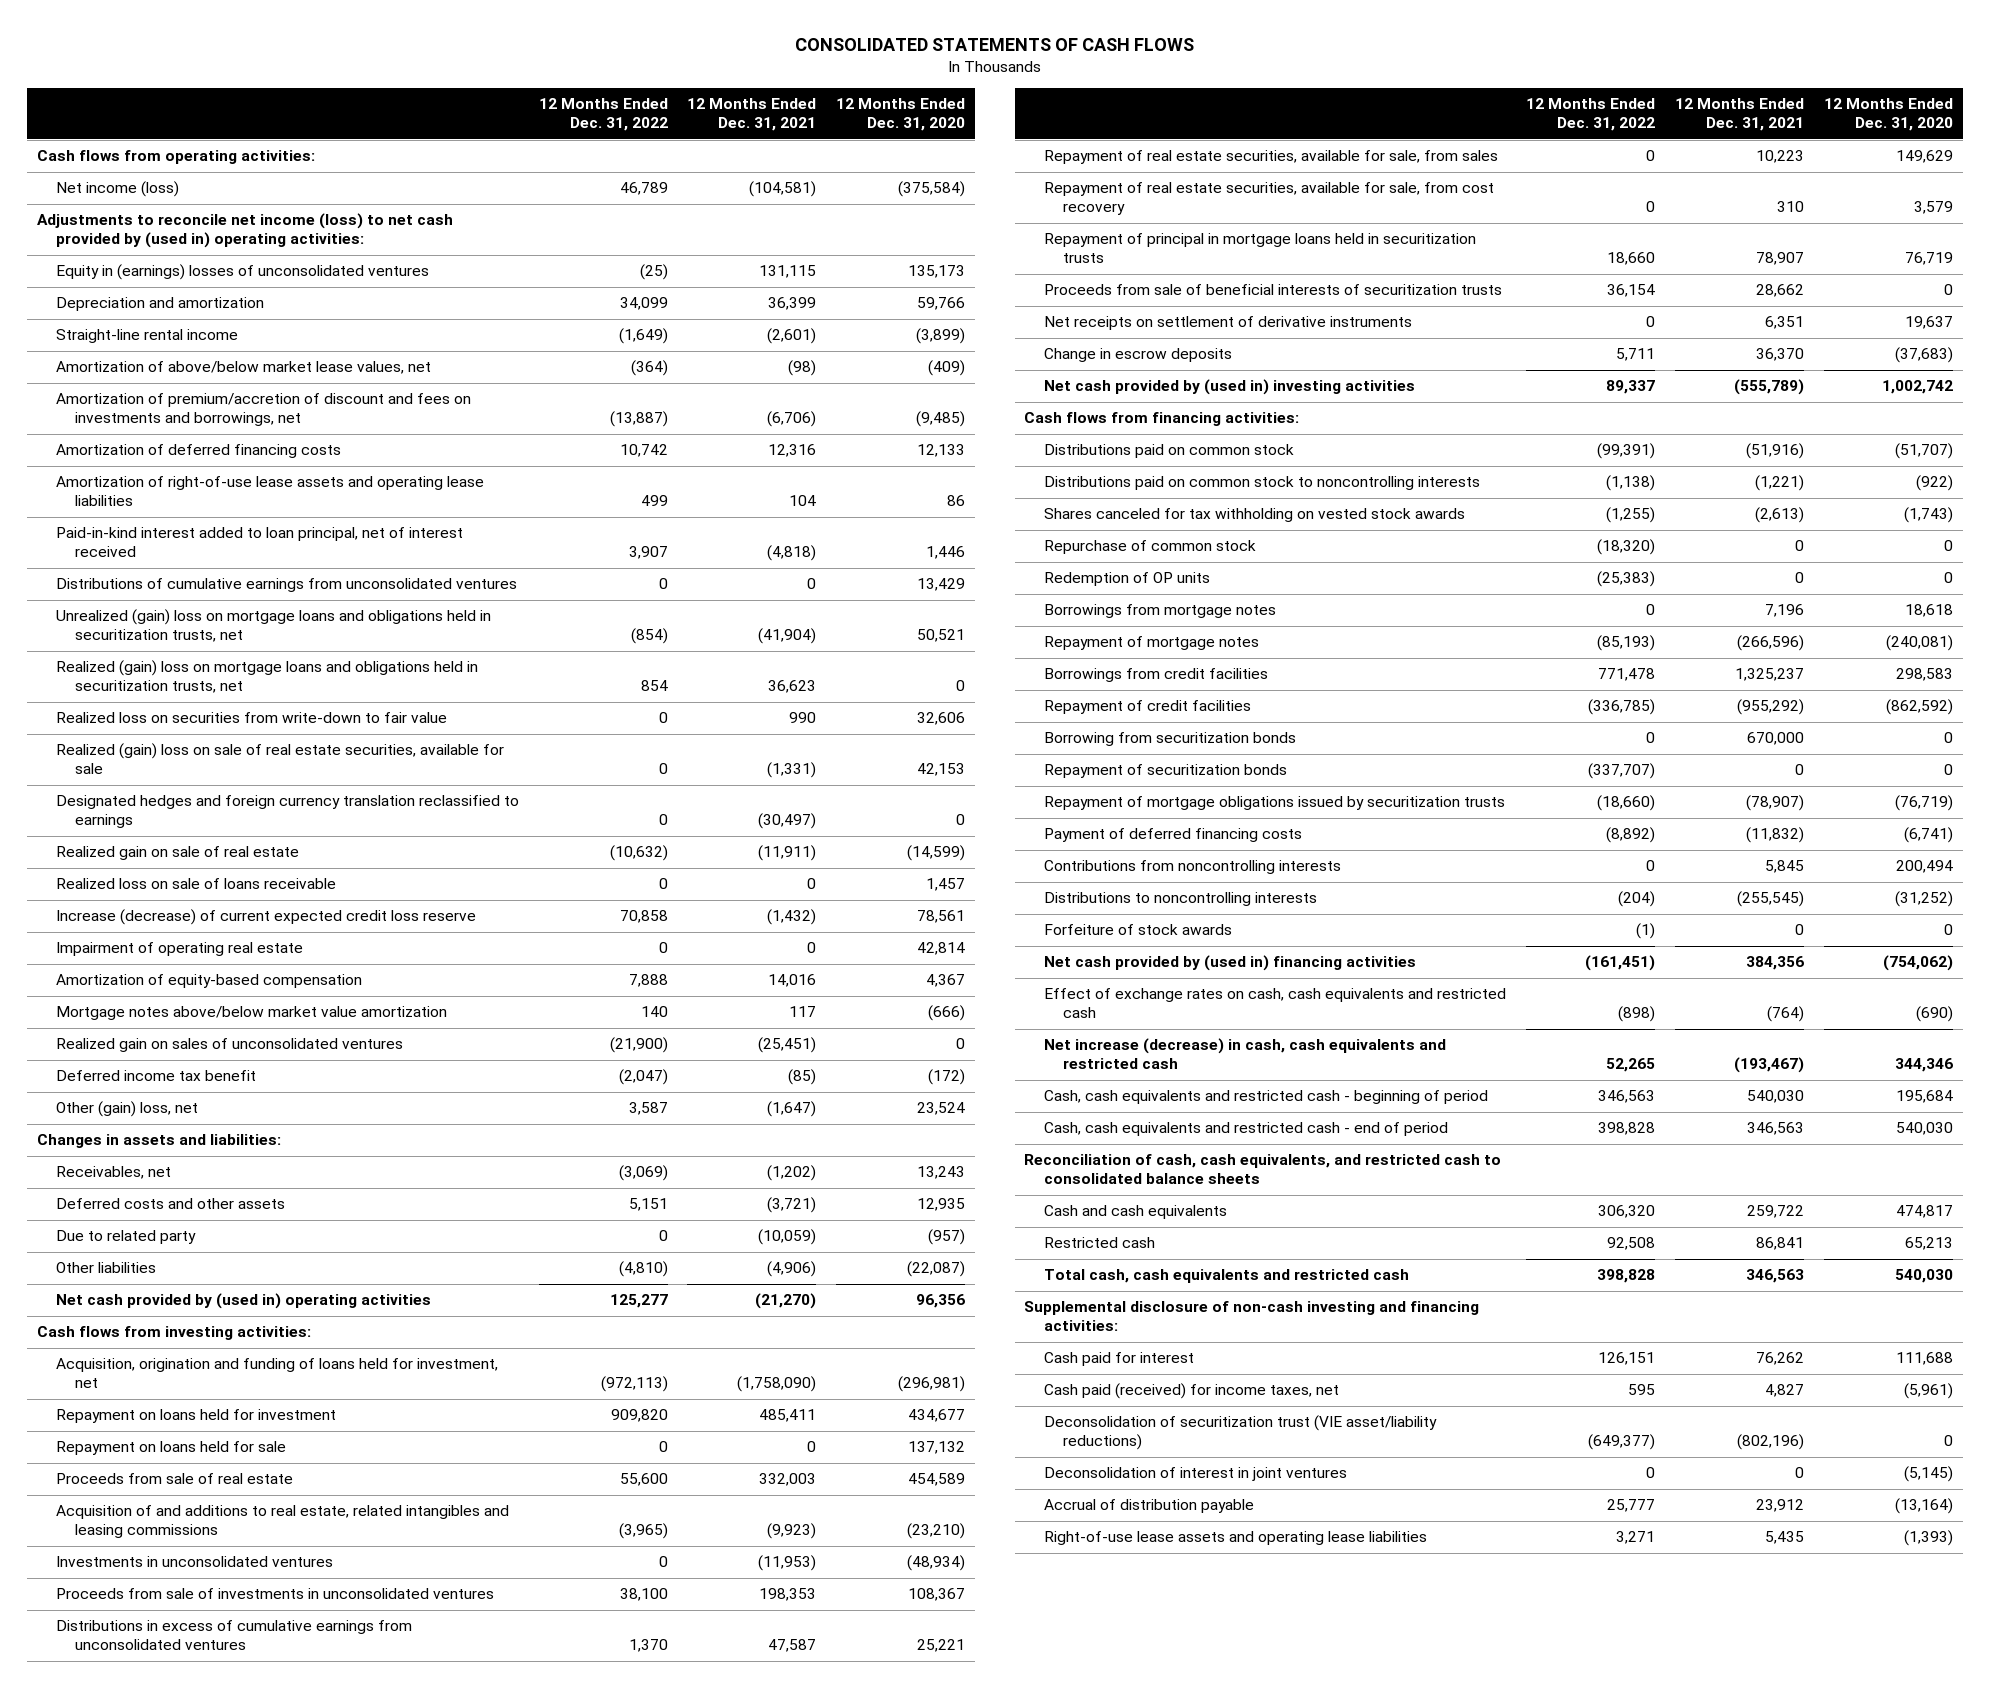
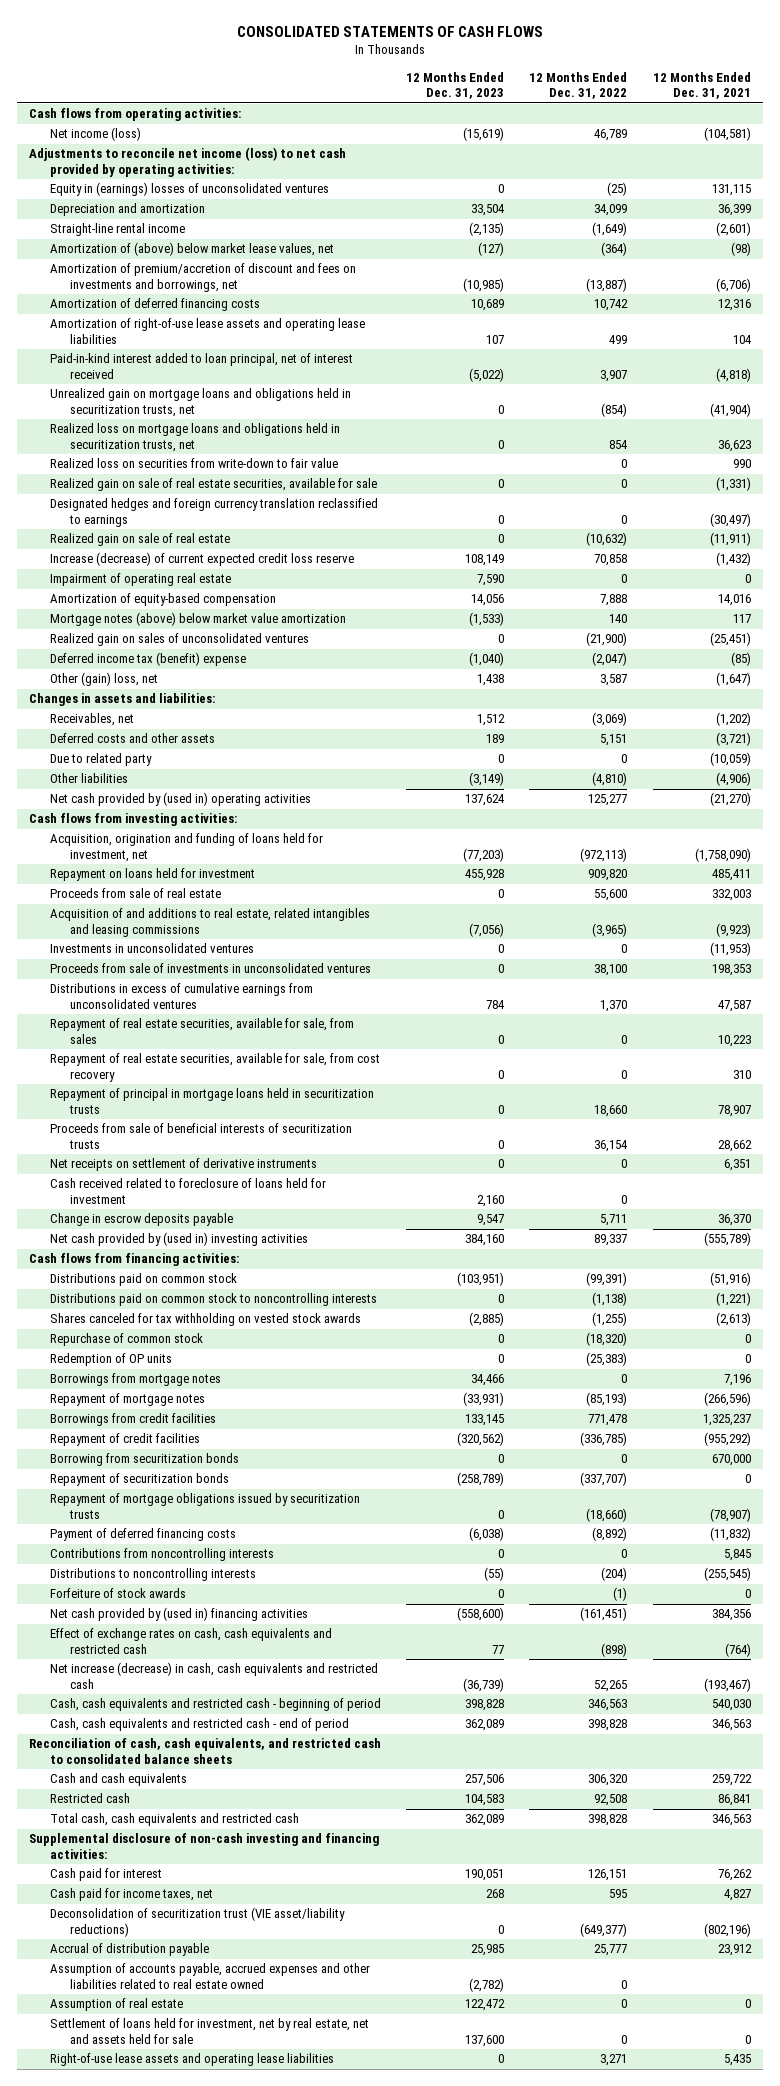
[836,98,966,132] 12 Months Ended Dec. 31, 2020 -> none
none -> [406,71,505,100] 12 Months Ended Dec. 31, 2023
[36,213,453,249] Adjustments to reconcile net income (loss) to net cash provided by (used in) operating activities: -> [29,147,347,178] Adjustments to reconcile net income (loss) to net cash provided by operating activities:
[55,361,431,375] Amortization of above/below market lease values, net -> [49,242,334,257] Amortization of (above) below market lease values, net
[55,578,517,593] Distributions of cumulative earnings from unconsolidated ventures -> none
[55,609,491,643] Unrealized (gain) loss on mortgage loans and obligations held in securitization trusts, net -> [49,388,351,418] Unrealized gain on mortgage loans and obligations held in securitization trusts, net
[55,660,478,694] Realized (gain) loss on mortgage loans and obligations held in securitization trusts, net -> [49,423,340,453] Realized loss on mortgage loans and obligations held in securitization trusts, net
[55,743,504,775] Realized (gain) loss on sale of real estate securities, available for sale -> [49,478,377,492] Realized gain on sale of real estate securities, available for sale
[55,878,336,890] Realized loss on sale of loans receivable -> none
[55,1006,447,1021] Mortgage notes above/below market value amortization -> [49,612,346,627] Mortgage notes (above) below market value amortization
[55,1070,256,1082] Deferred income tax benefit -> [49,652,246,667] Deferred income tax (benefit) expense
[55,1441,286,1456] Repayment on loans held for sale -> none
none -> [49,1178,326,1205] Cash received related to foreclosure of loans held for investment
[1043,348,1232,363] Change in escrow deposits -> [49,1213,233,1227] Change in escrow deposits payable
[1043,1383,1339,1400] Cash paid (received) for income taxes, net -> [49,1888,213,1902] Cash paid for income taxes, net
[1043,1467,1347,1482] Deconsolidation of interest in joint ventures -> none
none -> [49,1963,370,1990] Assumption of accounts payable, accrued expenses and other liabilities related to real estate owned
none -> [49,1998,183,2012] Assumption of real estate
none -> [49,2018,369,2045] Settlement of loans held for investment, net by real estate, net and assets held for sale

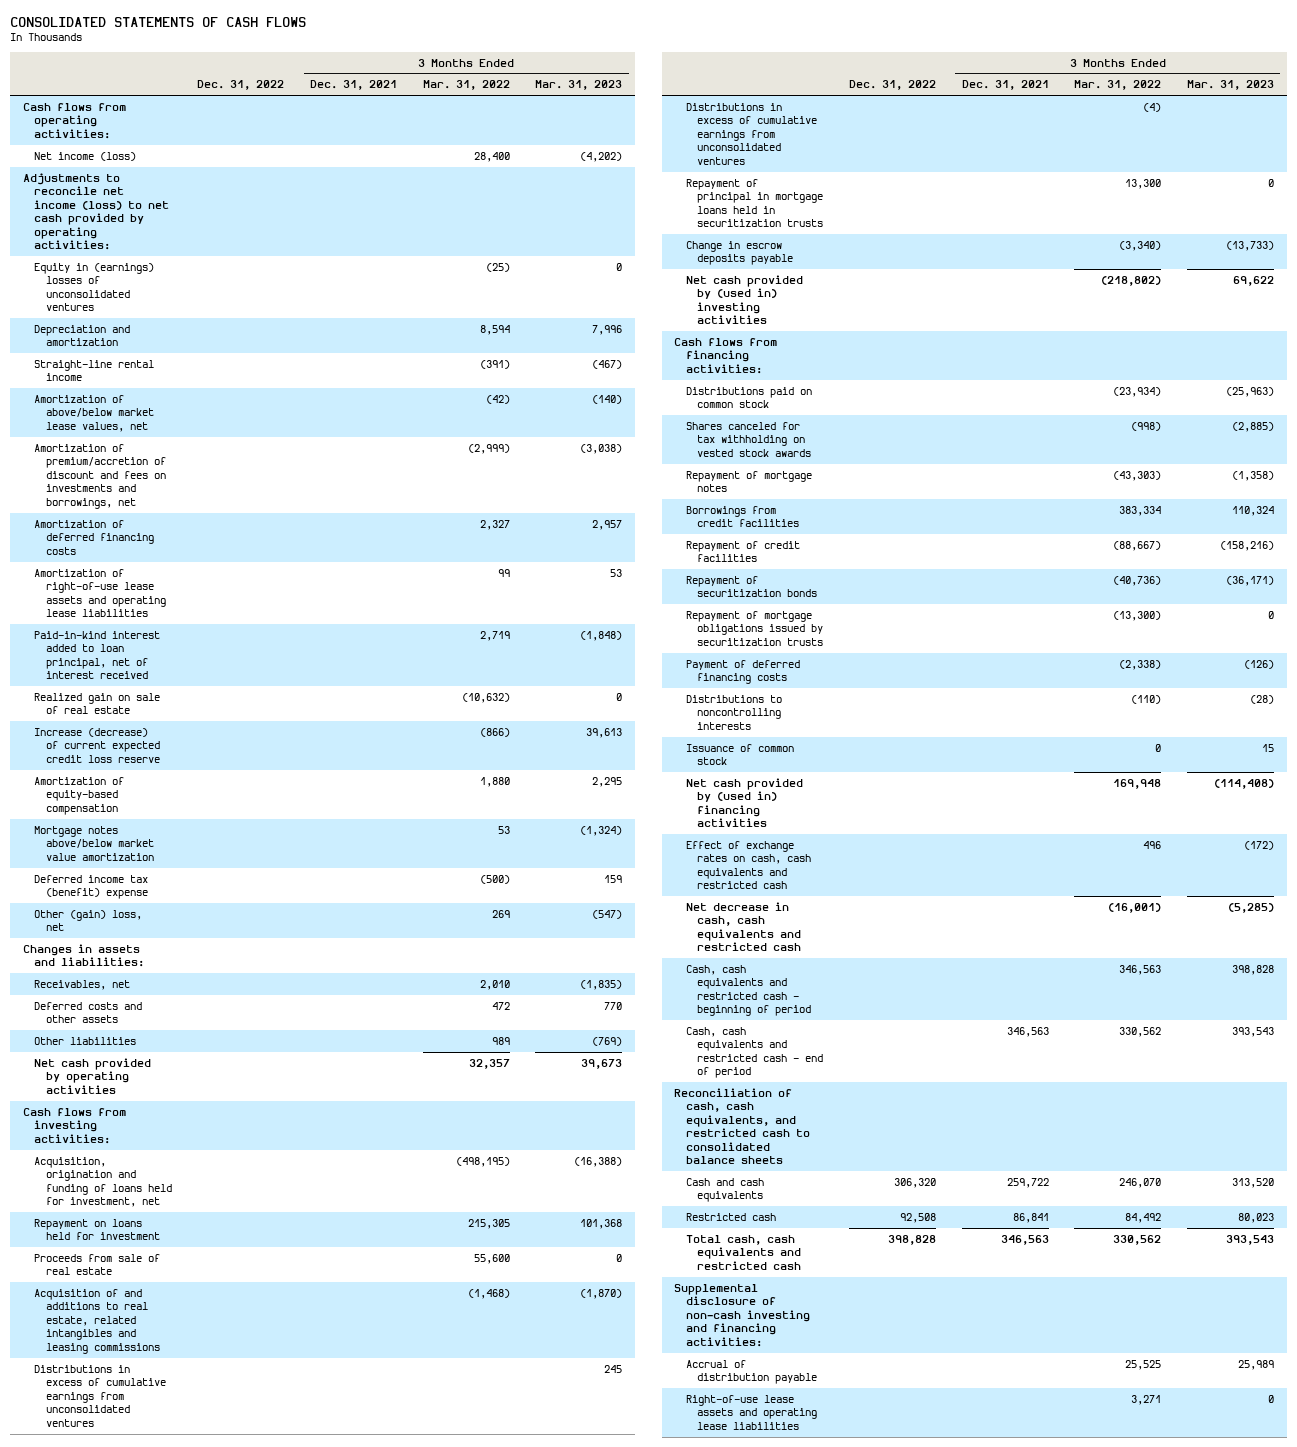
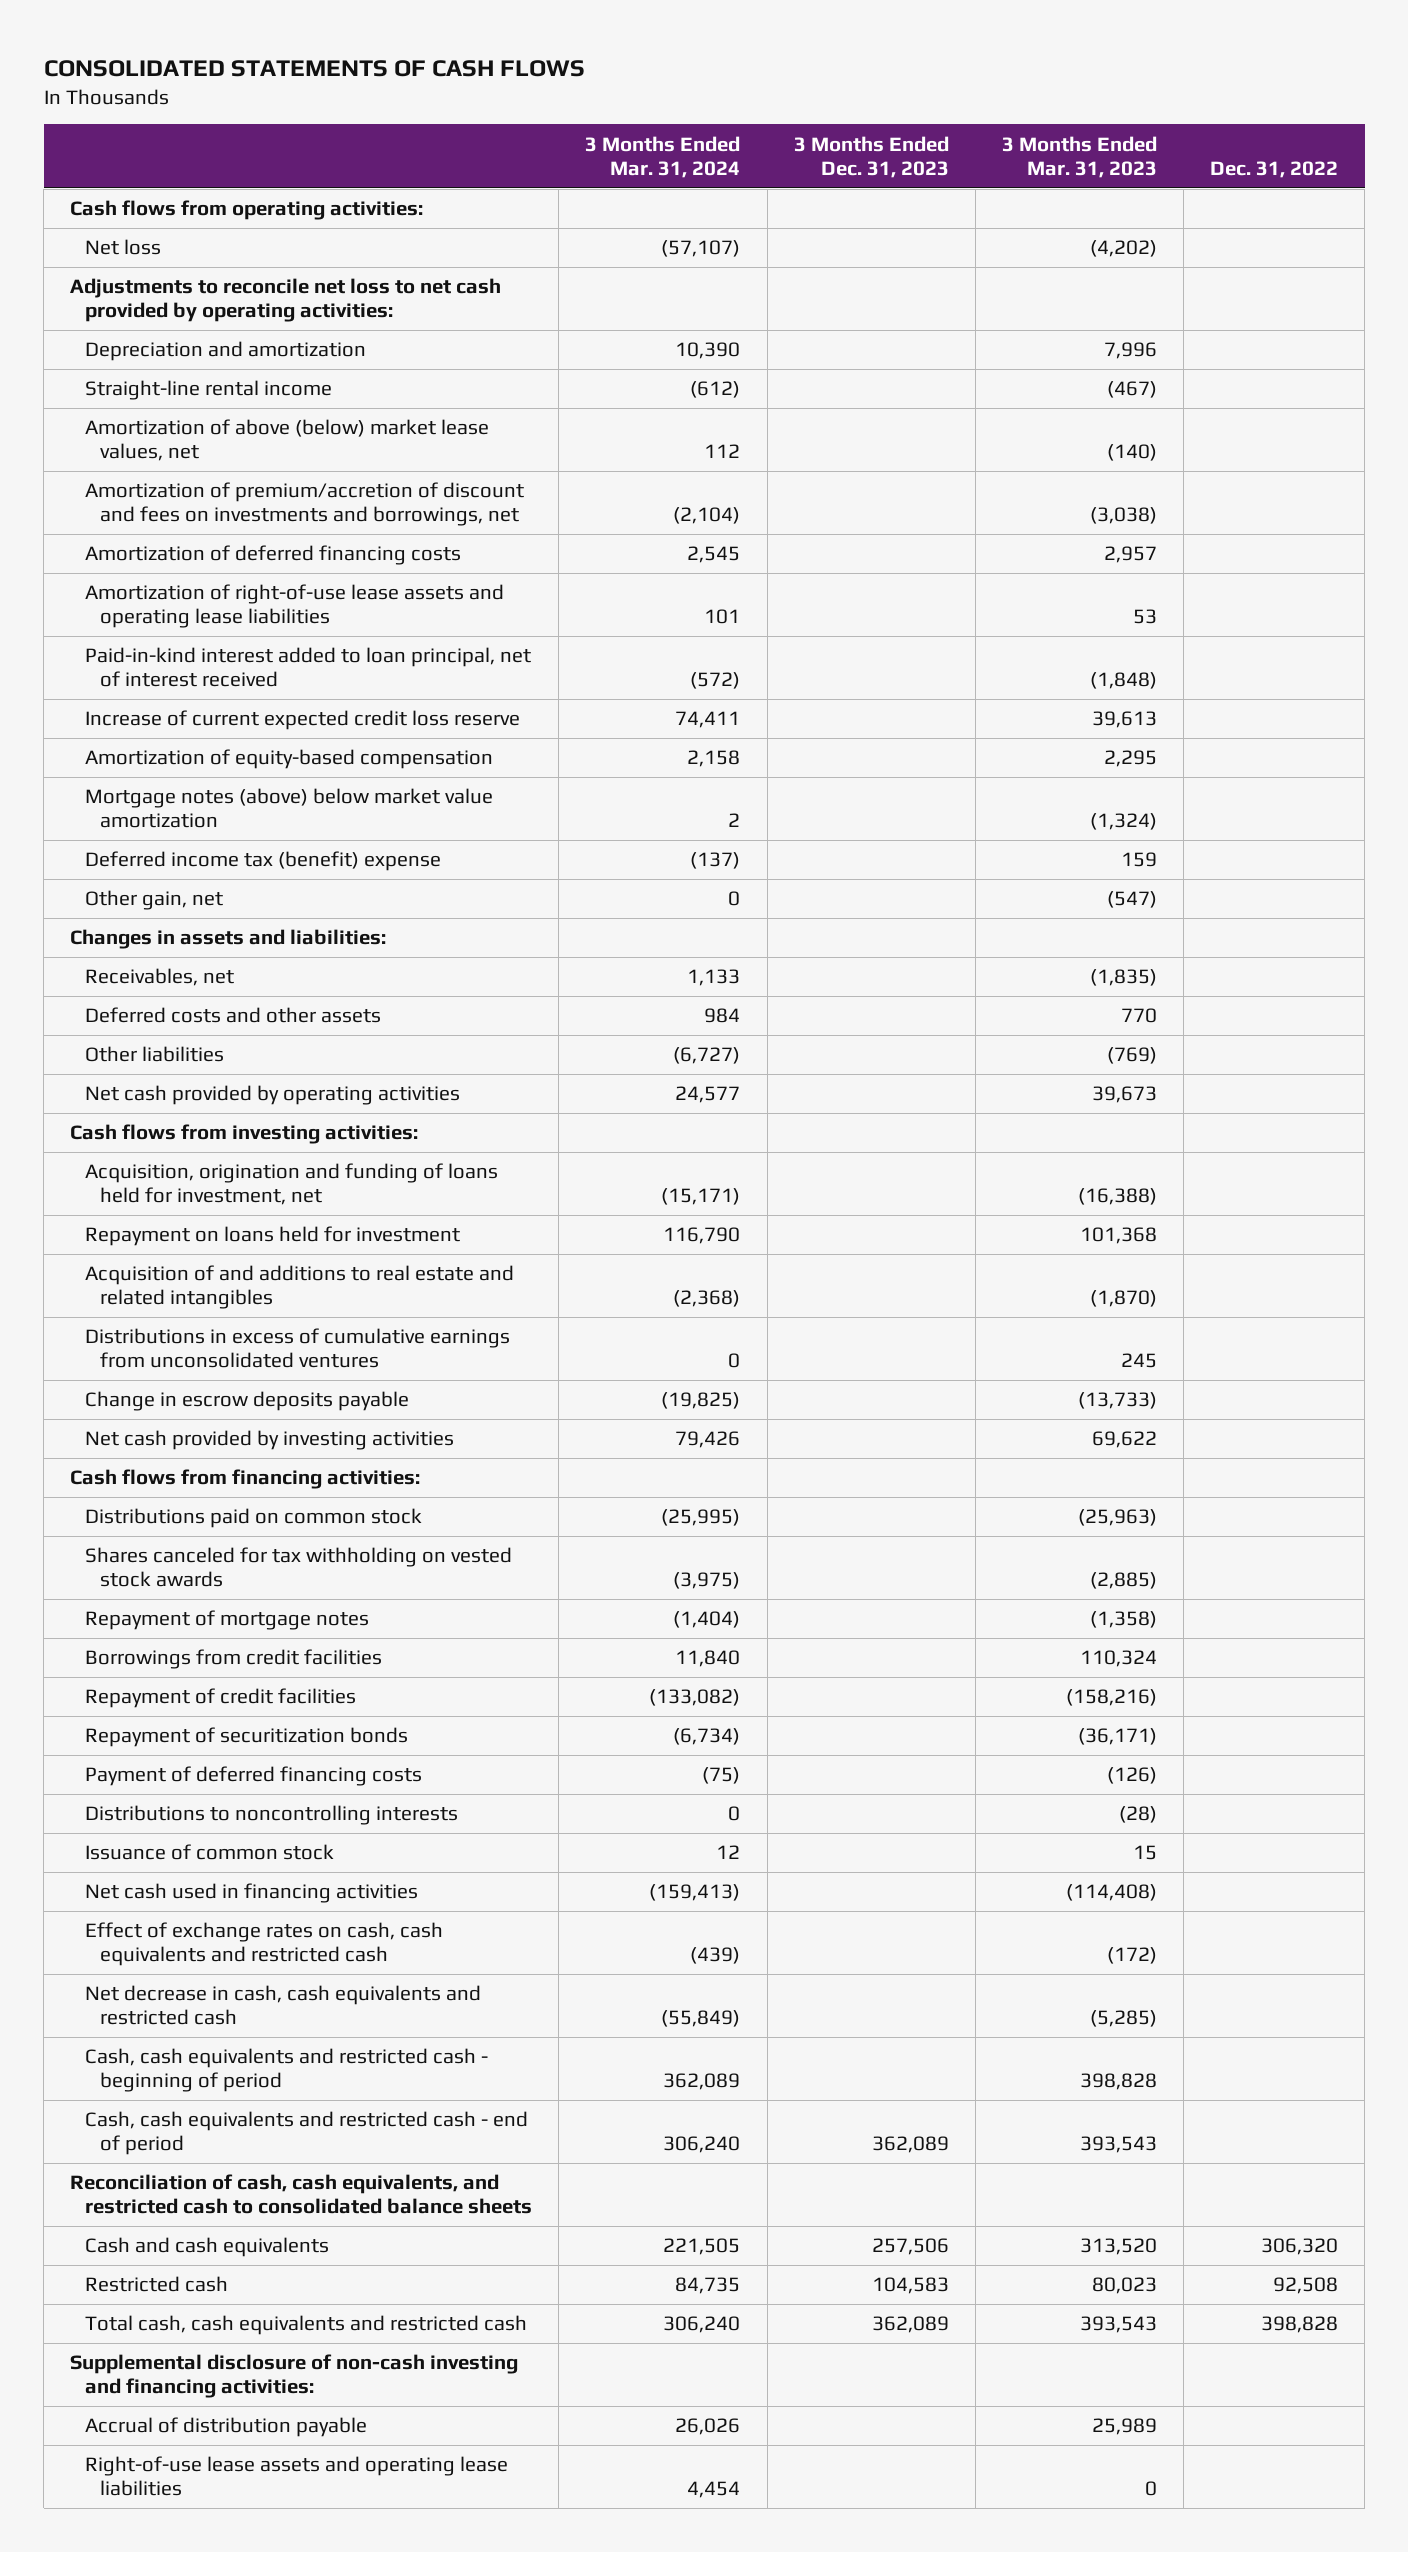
[309,80,397,91] Dec. 31, 2021 -> none
[422,80,510,91] Mar. 31, 2022 -> none
none -> [585,135,741,178] 3 Months Ended Mar. 31, 2024
none -> [793,135,949,178] 3 Months Ended Dec. 31, 2023
[34,262,155,312] Equity in (earnings) losses of unconsolidated ventures -> none
[34,151,137,161] Net income (loss) -> [85,239,162,256] Net loss
[22,172,170,251] Adjustments to reconcile net income (loss) to net cash provided by operating activities: -> [70,278,502,323] Adjustments to reconcile net loss to net cash provided by operating activities:
[34,394,154,432] Amortization of above/below market lease values, net -> [85,419,490,462] Amortization of above (below) market lease values, net
[34,692,161,715] Realized gain on sale of real estate -> none
[34,727,160,763] Increase (decrease) of current expected credit loss reserve -> [85,710,521,731] Increase of current expected credit loss reserve
[34,825,154,861] Mortgage notes above/below market value amortization -> [85,788,494,829] Mortgage notes (above) below market value amortization
[34,909,143,932] Other (gain) loss, net -> [85,890,224,911] Other gain, net
[34,1253,161,1276] Proceeds from sale of real estate -> none
[34,1288,160,1354] Acquisition of and additions to real estate, related intangibles and leasing commissions -> [85,1265,515,1310] Acquisition of and additions to real estate and related intangibles
[685,102,818,165] Distributions in excess of cumulative earnings from unconsolidated ventures -> none
[685,178,824,228] Repayment of principal in mortgage loans held in securitization trusts -> none
[685,274,803,325] Net cash provided by (used in) investing activities -> [85,1430,455,1451] Net cash provided by investing activities
[685,610,824,646] Repayment of mortgage obligations issued by securitization trusts -> none
[685,777,803,828] Net cash provided by (used in) financing activities -> [85,1883,419,1904] Net cash used in financing activities

